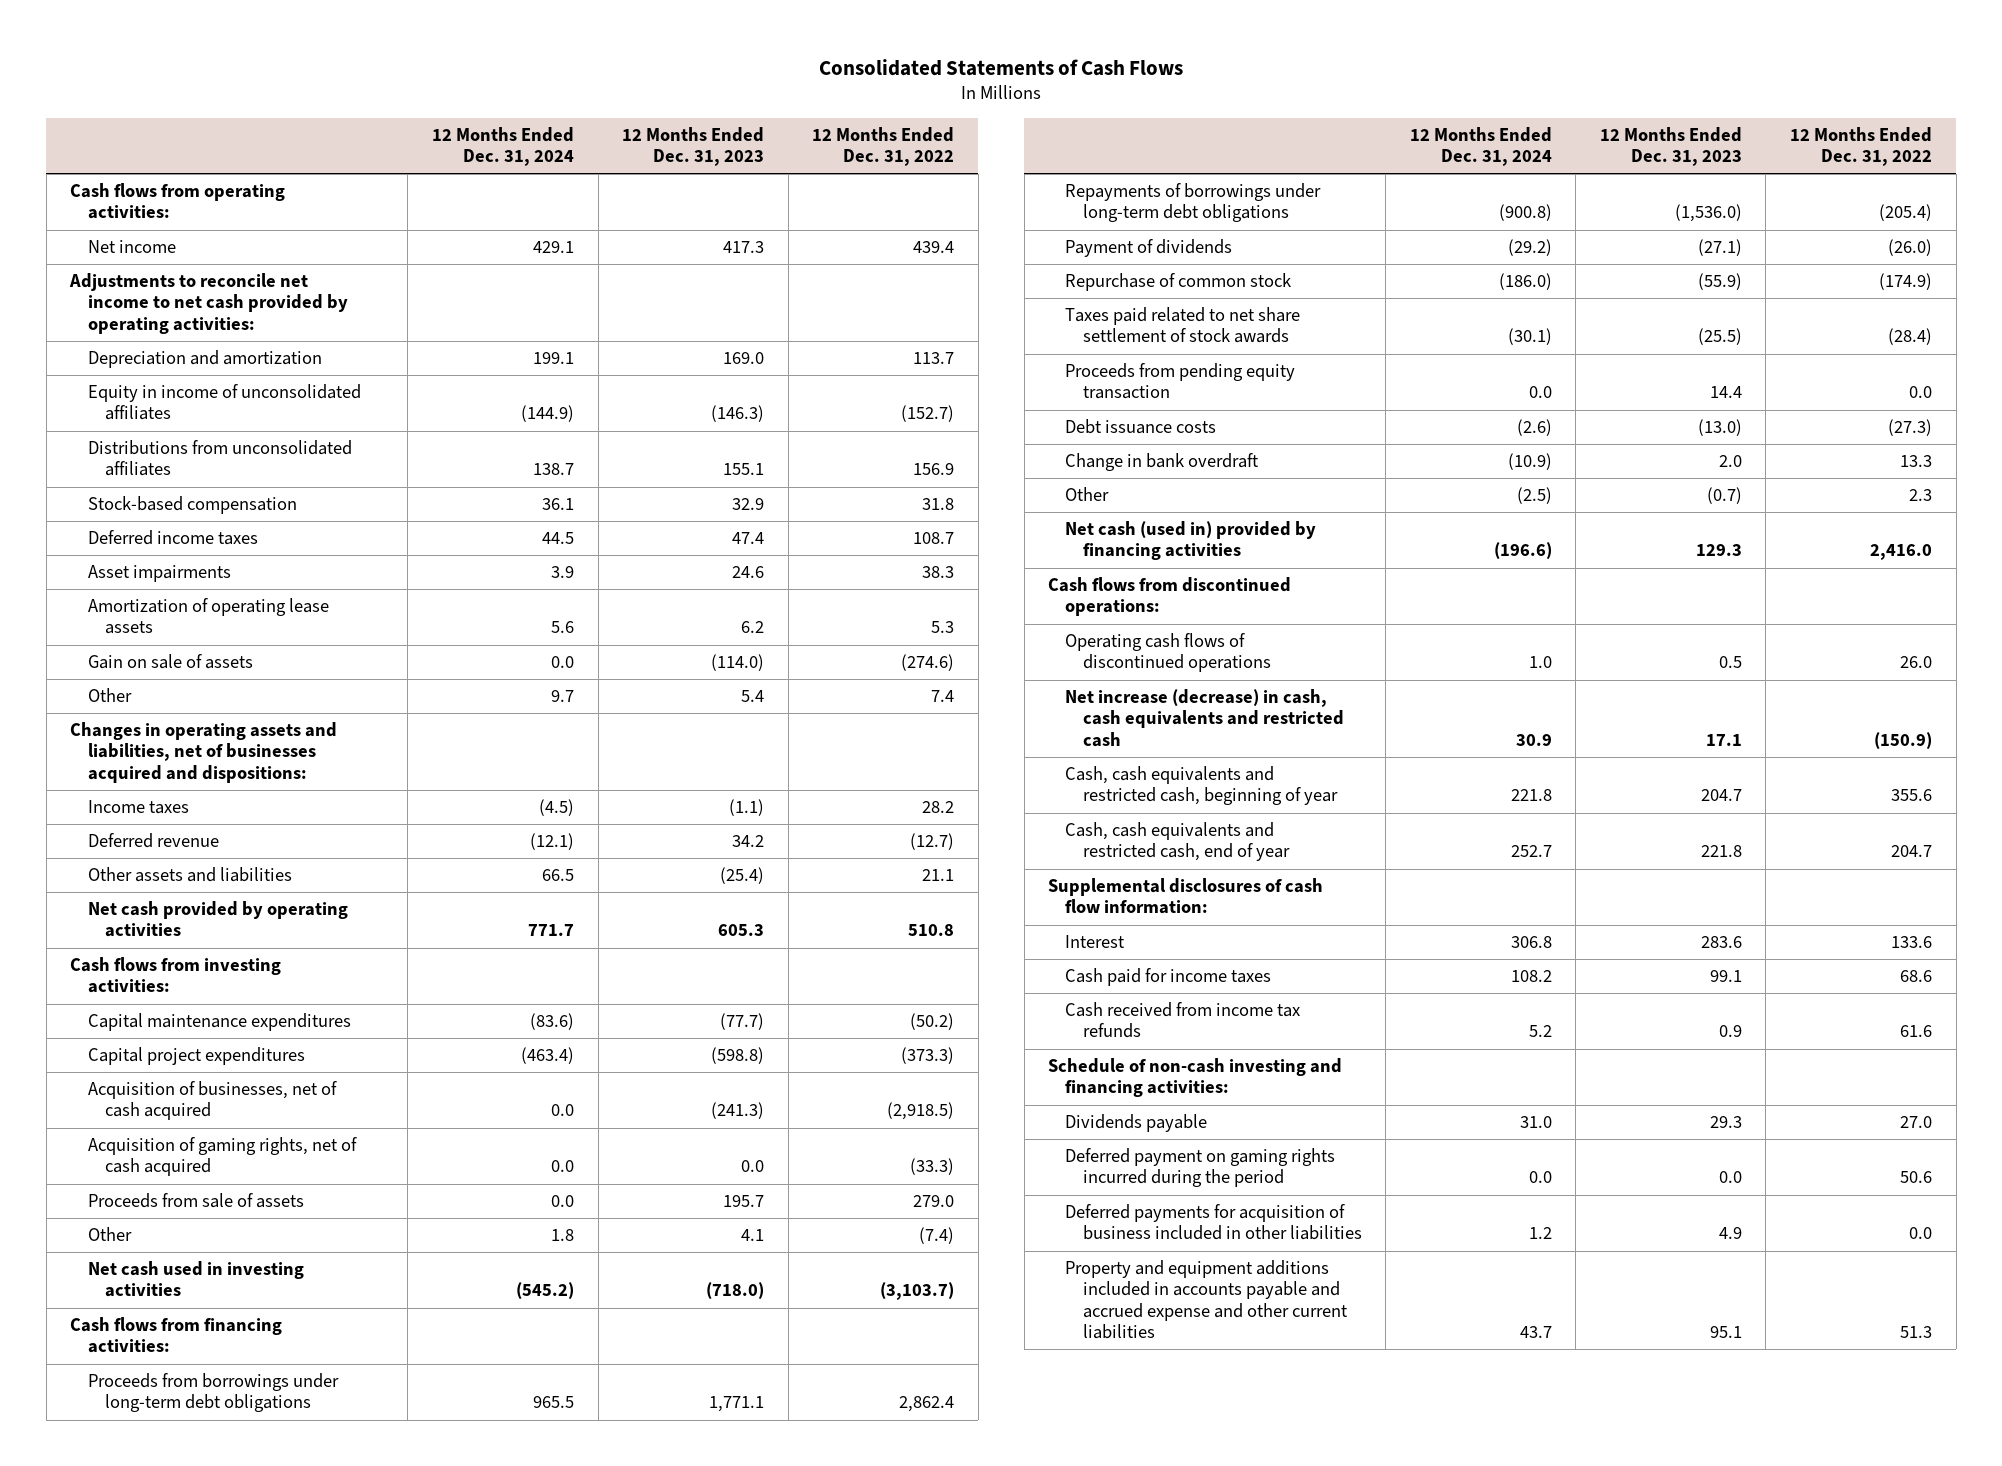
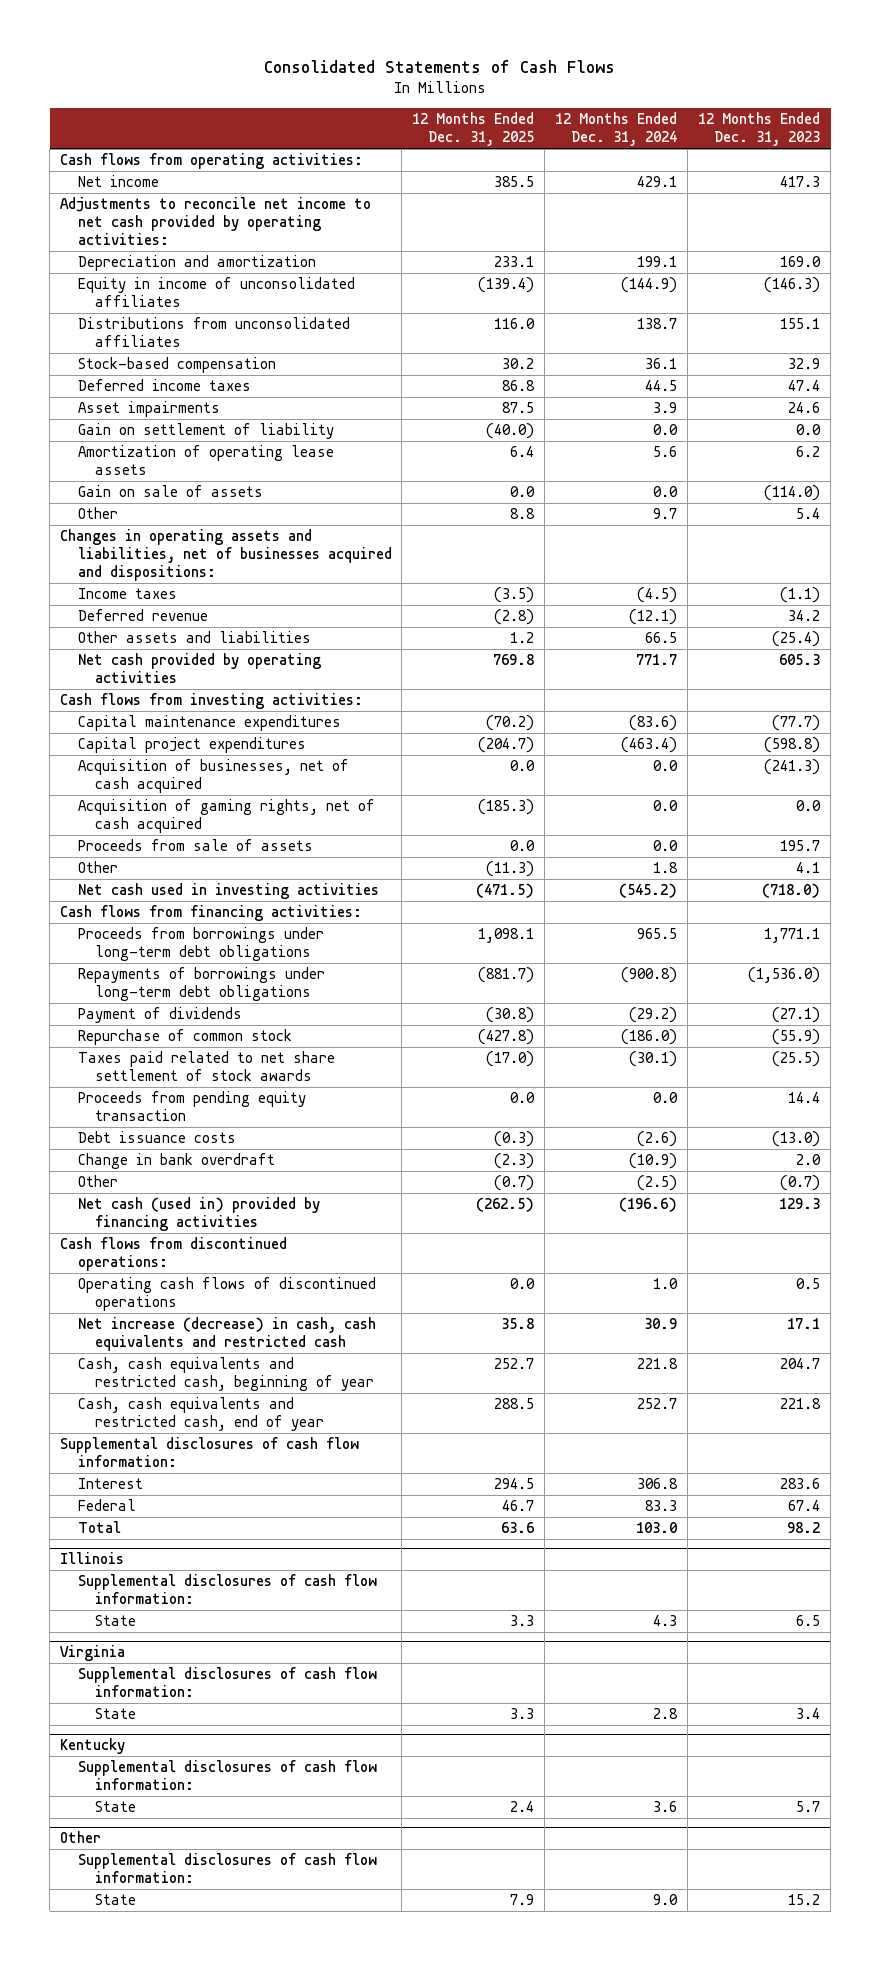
[812,126,955,167] 12 Months Ended Dec. 31, 2022 -> none
none -> [412,112,535,147] 12 Months Ended Dec. 31, 2025
none -> [77,423,334,440] Gain on settlement of liability
[1065,968,1272,987] Cash paid for income taxes -> none
[1065,1002,1301,1039] Cash received from income tax refunds -> none
[1048,1058,1343,1098] Schedule of non-cash investing and financing activities: -> none
[1065,1114,1208,1133] Dividends payable -> none
[1065,1148,1336,1188] Deferred payment on gaming rights incurred during the period -> none
[1065,1204,1362,1241] Deferred payments for acquisition of business included in other liabilities -> none
[1065,1260,1348,1339] Property and equipment additions included in accounts payable and accrued expense and other current liabilities -> none
none -> [77,1499,136,1512] Federal
none -> [77,1521,121,1534] Total
none -> [60,1552,125,1565] Illinois
none -> [77,1574,377,1605] Supplemental disclosures of cash flow information:
none -> [94,1615,136,1627] State
none -> [60,1645,126,1662] Virginia
none -> [77,1667,377,1698] Supplemental disclosures of cash flow information:
none -> [94,1708,136,1720] State
none -> [60,1738,126,1755] Kentucky
none -> [77,1760,377,1791] Supplemental disclosures of cash flow information:
none -> [94,1801,136,1813] State
none -> [60,1831,102,1844] Other
none -> [77,1853,377,1884] Supplemental disclosures of cash flow information:
none -> [94,1894,136,1906] State

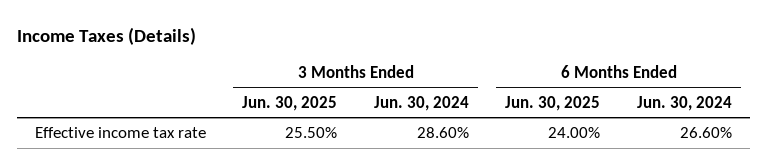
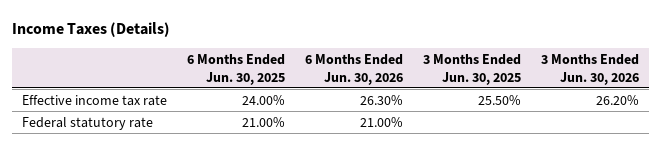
[373,95,469,111] Jun. 30, 2024 -> none
[636,95,732,111] Jun. 30, 2024 -> none
none -> [305,53,404,85] 6 Months Ended Jun. 30, 2026
none -> [541,53,640,85] 3 Months Ended Jun. 30, 2026
none -> [22,116,154,130] Federal statutory rate

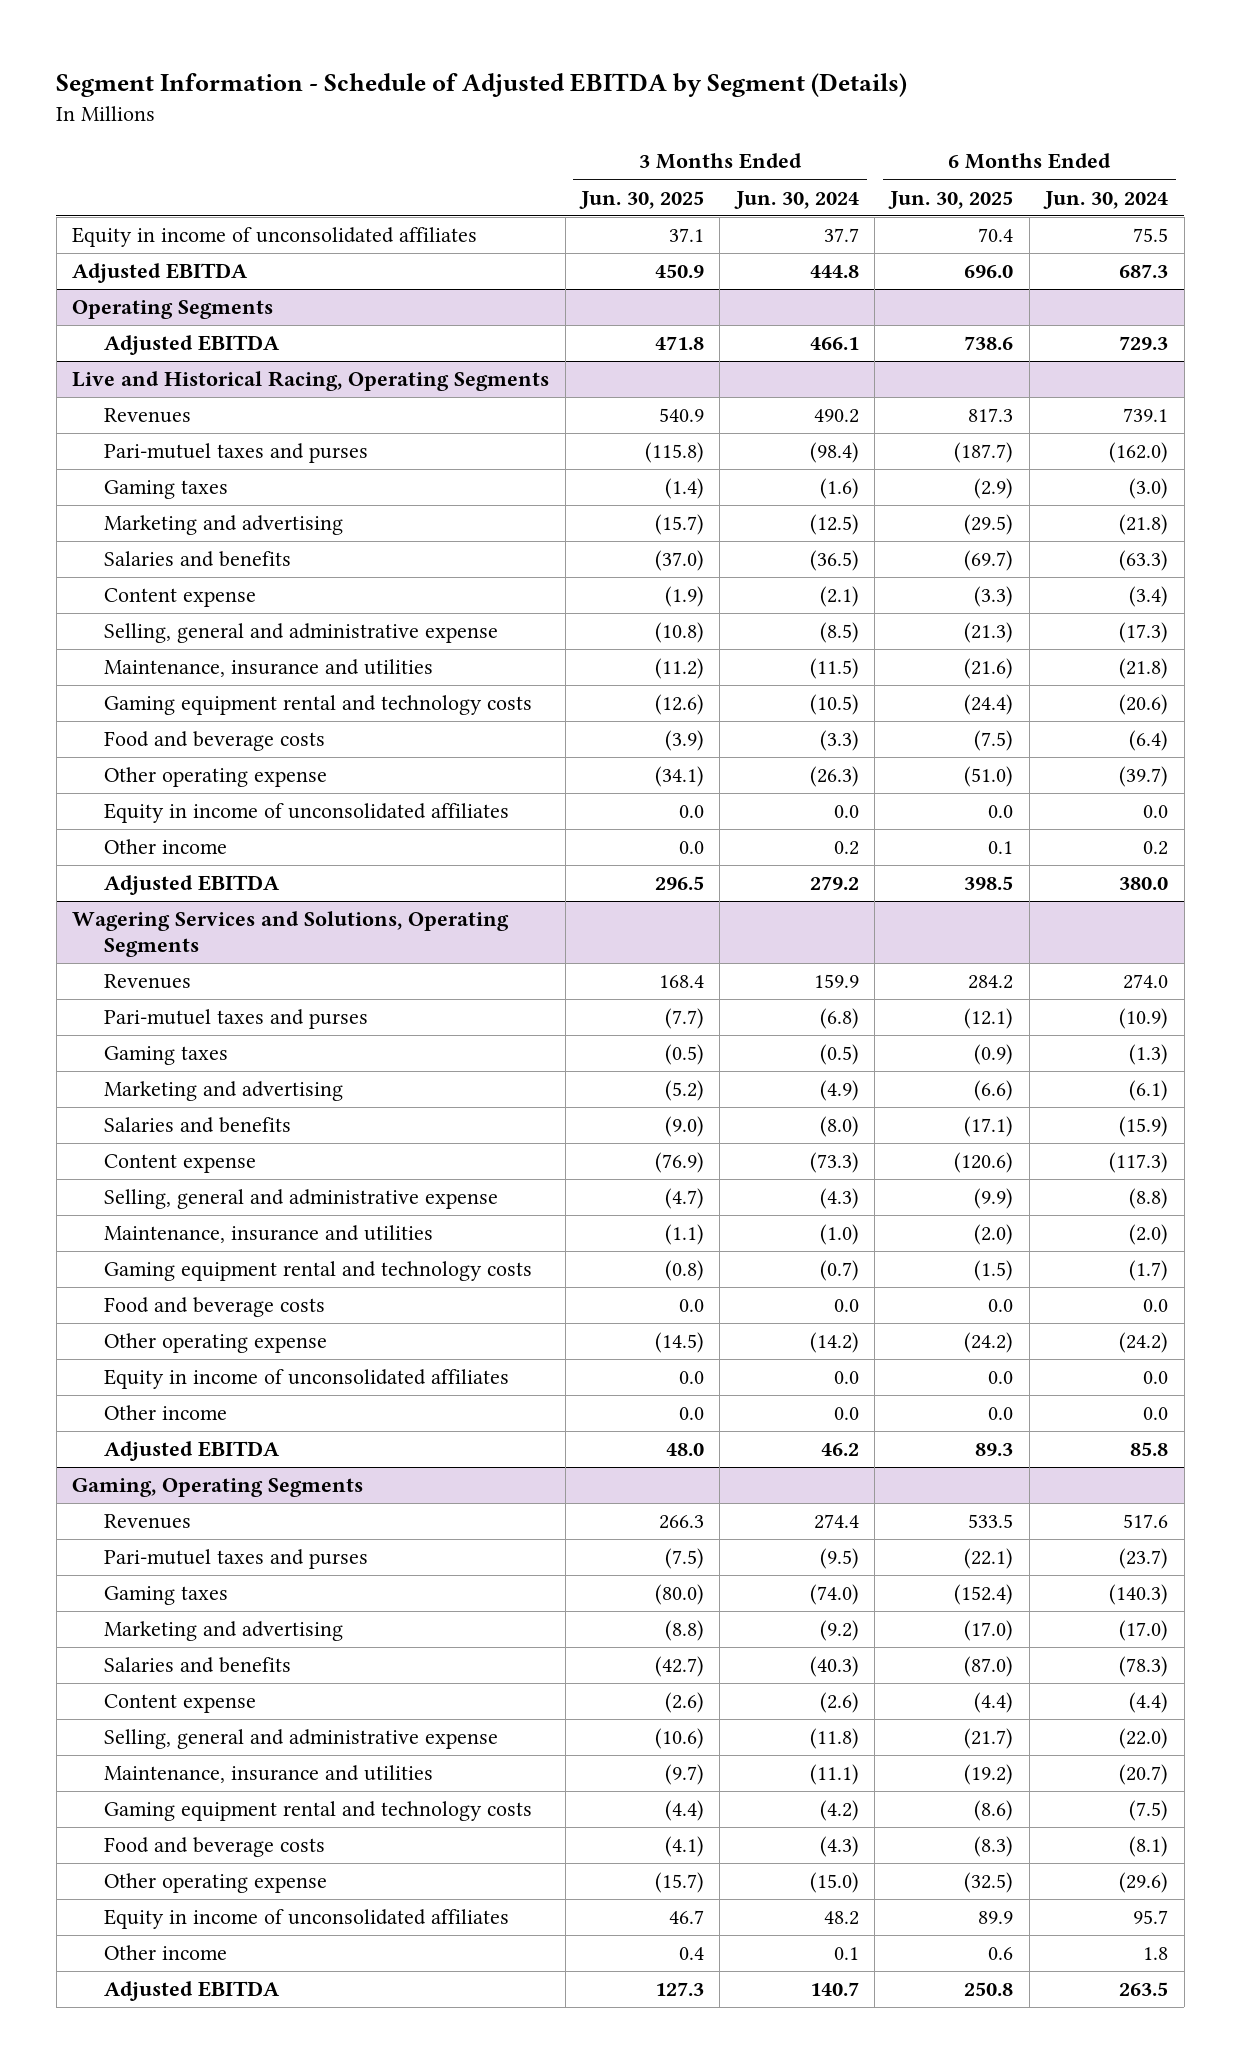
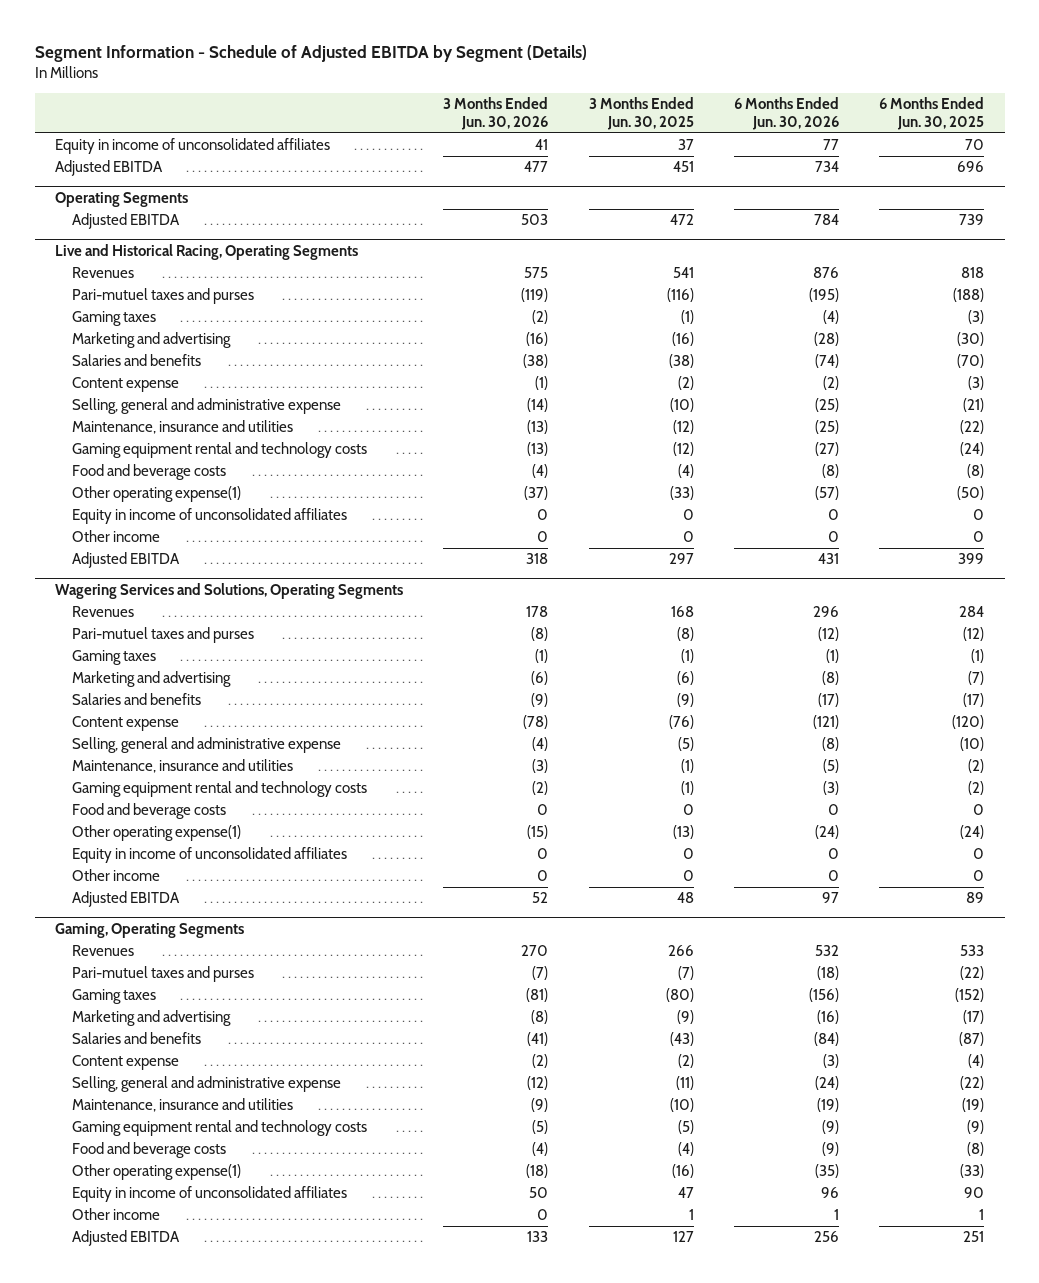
[733,190,859,209] Jun. 30, 2024 -> none
[1043,190,1169,209] Jun. 30, 2024 -> none
none -> [443,97,549,130] 3 Months Ended Jun. 30, 2026
none -> [734,97,840,130] 6 Months Ended Jun. 30, 2026
[668,228,704,243] 37.1 -> [677,139,694,151] 37
[978,228,1014,243] 70.4 -> [965,139,985,151] 70
[654,264,704,279] 450.9 -> [672,161,694,173] 451
[964,265,1014,279] 696.0 -> [957,161,985,173] 696
[654,336,704,351] 471.8 -> [669,214,694,226] 472
[964,336,1014,351] 738.6 -> [959,214,985,226] 739
[658,408,704,423] 540.9 -> [672,267,694,279] 541
[968,408,1014,423] 817.3 -> [961,267,985,279] 818
[644,442,704,464] (115.8) -> [666,288,694,303] (116)
[954,442,1014,464] (187.7) -> [953,288,985,303] (188)
[664,478,704,500] (1.4) -> [680,310,694,325] (1)
[974,478,1014,500] (2.9) -> [968,310,985,325] (3)
[654,514,704,536] (15.7) -> [671,332,694,347] (16)
[964,514,1014,536] (29.5) -> [957,332,985,347] (30)
[654,550,704,572] (37.0) -> [668,354,694,369] (38)
[964,550,1014,572] (69.7) -> [957,354,985,369] (70)
[664,586,704,608] (1.9) -> [677,376,694,391] (2)
[974,586,1014,608] (3.3) -> [968,376,985,391] (3)
[654,622,704,644] (10.8) -> [669,398,694,413] (10)
[964,622,1014,644] (21.3) -> [963,398,985,413] (21)
[654,658,704,680] (11.2) -> [672,420,694,435] (12)
[964,658,1014,680] (21.6) -> [960,420,985,435] (22)
[654,694,704,716] (12.6) -> [672,442,694,457] (12)
[964,694,1014,716] (24.4) -> [960,442,985,457] (24)
[664,730,704,752] (3.9) -> [677,464,694,479] (4)
[974,730,1014,752] (7.5) -> [967,464,985,479] (8)
[103,767,327,788] Other operating expense -> [72,486,242,503] Other operating expense(1)
[654,766,704,788] (34.1) -> [669,486,694,501] (33)
[964,766,1014,788] (51.0) -> [957,486,985,501] (50)
[678,805,704,819] 0.0 -> [682,509,694,521] 0
[988,805,1014,819] 0.0 -> [973,509,985,521] 0
[678,841,704,855] 0.0 -> [682,531,694,543] 0
[988,841,1014,855] 0.1 -> [973,531,985,543] 0
[654,876,704,891] 296.5 -> [668,553,694,565] 297
[964,876,1014,891] 398.5 -> [958,553,985,565] 399
[658,975,704,989] 168.4 -> [670,606,694,618] 168
[968,975,1014,990] 284.2 -> [959,606,985,618] 284
[664,1008,704,1030] (7.7) -> [676,627,694,642] (8)
[964,1008,1014,1030] (12.1) -> [963,627,985,642] (12)
[664,1044,704,1066] (0.5) -> [680,649,694,664] (1)
[974,1044,1014,1066] (0.9) -> [971,649,985,664] (1)
[664,1080,704,1102] (5.2) -> [676,671,694,686] (6)
[974,1080,1014,1102] (6.6) -> [968,671,985,686] (7)
[664,1116,704,1138] (9.0) -> [676,693,694,708] (9)
[964,1116,1014,1138] (17.1) -> [963,693,985,708] (17)
[654,1152,704,1174] (76.9) -> [668,715,694,730] (76)
[954,1152,1014,1174] (120.6) -> [952,715,985,730] (120)
[664,1188,704,1210] (4.7) -> [677,737,694,752] (5)
[974,1188,1014,1210] (9.9) -> [960,737,985,752] (10)
[664,1224,704,1246] (1.1) -> [680,759,694,774] (1)
[974,1224,1014,1246] (2.0) -> [968,759,985,774] (2)
[664,1260,704,1282] (0.8) -> [680,781,694,796] (1)
[974,1260,1014,1282] (1.5) -> [968,781,985,796] (2)
[678,1299,704,1313] 0.0 -> [682,804,694,816] 0
[988,1299,1014,1313] 0.0 -> [973,804,985,816] 0
[103,1333,327,1354] Other operating expense -> [72,825,242,842] Other operating expense(1)
[654,1332,704,1354] (14.5) -> [672,825,694,840] (13)
[964,1332,1014,1354] (24.2) -> [960,825,985,840] (24)
[678,1371,704,1385] 0.0 -> [682,848,694,860] 0
[988,1371,1014,1385] 0.0 -> [973,848,985,860] 0
[678,1407,704,1421] 0.0 -> [682,870,694,882] 0
[988,1407,1014,1421] 0.0 -> [973,870,985,882] 0
[665,1443,704,1457] 48.0 -> [676,892,694,904] 48
[975,1443,1014,1457] 89.3 -> [966,892,985,904] 89
[658,1515,704,1530] 266.3 -> [667,945,694,957] 266
[968,1514,1014,1529] 533.5 -> [960,945,985,957] 533
[664,1548,704,1570] (7.5) -> [677,966,694,981] (7)
[964,1548,1014,1570] (22.1) -> [960,966,985,981] (22)
[654,1584,704,1606] (80.0) -> [665,988,694,1003] (80)
[954,1584,1014,1606] (152.4) -> [955,988,985,1003] (152)
[664,1620,704,1642] (8.8) -> [676,1010,694,1025] (9)
[964,1620,1014,1642] (17.0) -> [963,1010,985,1025] (17)
[654,1656,704,1678] (42.7) -> [669,1032,694,1047] (43)
[964,1656,1014,1678] (87.0) -> [959,1032,985,1047] (87)
[664,1692,704,1714] (2.6) -> [677,1054,694,1069] (2)
[974,1692,1014,1714] (4.4) -> [968,1054,985,1069] (4)
[654,1728,704,1750] (10.6) -> [675,1076,694,1091] (11)
[964,1728,1014,1750] (21.7) -> [960,1076,985,1091] (22)
[664,1764,704,1786] (9.7) -> [669,1098,694,1113] (10)
[964,1764,1014,1786] (19.2) -> [962,1098,985,1113] (19)
[664,1800,704,1822] (4.4) -> [677,1120,694,1135] (5)
[974,1800,1014,1822] (8.6) -> [967,1120,985,1135] (9)
[664,1836,704,1858] (4.1) -> [677,1142,694,1157] (4)
[974,1836,1014,1858] (8.3) -> [967,1142,985,1157] (8)
[103,1873,327,1894] Other operating expense -> [72,1164,242,1181] Other operating expense(1)
[654,1872,704,1894] (15.7) -> [671,1164,694,1179] (16)
[964,1872,1014,1894] (32.5) -> [960,1164,985,1179] (33)
[668,1910,704,1925] 46.7 -> [677,1187,694,1199] 47
[978,1911,1014,1925] 89.9 -> [964,1187,985,1199] 90
[678,1947,704,1961] 0.4 -> [688,1209,694,1221] 1
[988,1947,1014,1961] 0.6 -> [979,1209,985,1221] 1
[654,1982,704,1997] 127.3 -> [672,1231,694,1243] 127
[964,1982,1014,1997] 250.8 -> [963,1231,985,1243] 251

